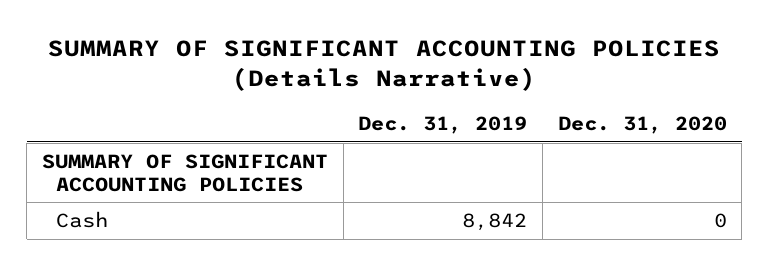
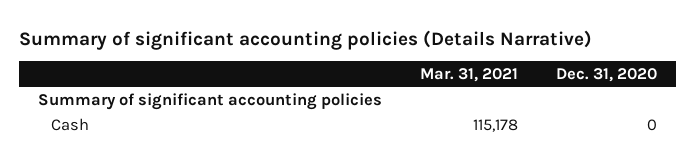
[48,40,721,91] SUMMARY OF SIGNIFICANT ACCOUNTING POLICIES (Details Narrative) -> [19,29,593,50] Summary of significant accounting policies (Details Narrative)
[358,115,528,134] Dec. 31, 2019 -> none
none -> [420,67,519,82] Mar. 31, 2021
[41,154,328,192] SUMMARY OF SIGNIFICANT ACCOUNTING POLICIES -> [38,92,383,110] Summary of significant accounting policies

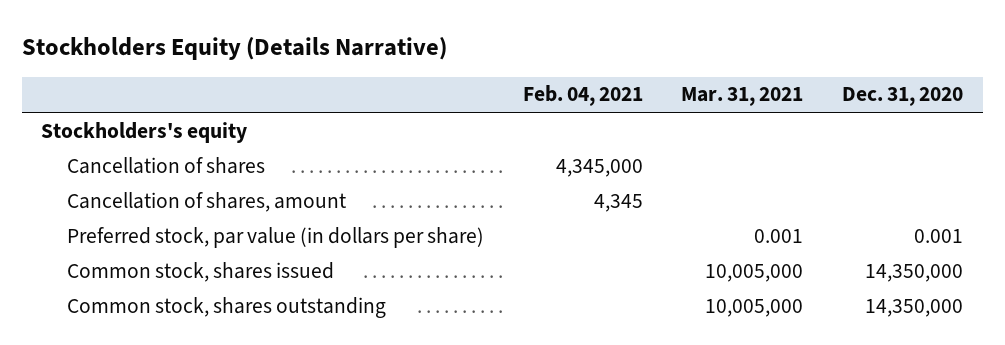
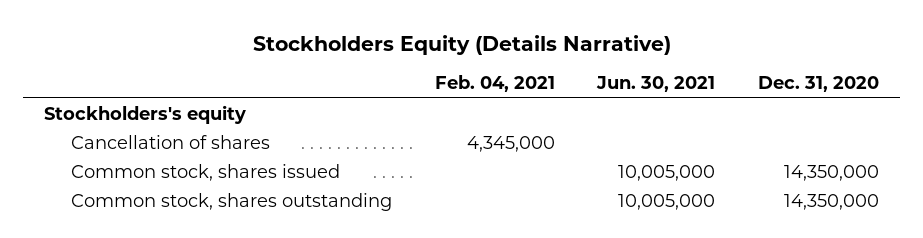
[681,87,804,107] Mar. 31, 2021 -> none
none -> [596,76,716,93] Jun. 30, 2021
[66,191,346,212] Cancellation of shares, amount -> none
[66,226,484,248] Preferred stock, par value (in dollars per share) -> none

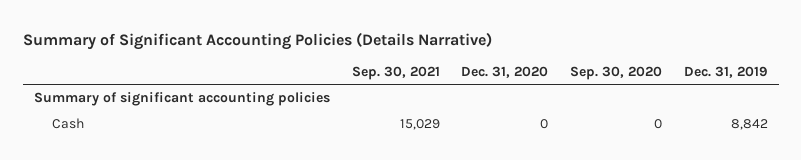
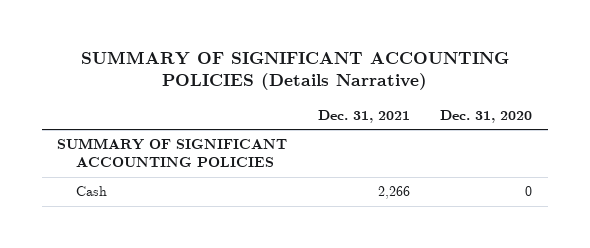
[22,31,492,50] Summary of Significant Accounting Policies (Details Narrative) -> [80,51,509,91] SUMMARY OF SIGNIFICANT ACCOUNTING POLICIES (Details Narrative)
[351,65,440,80] Sep. 30, 2021 -> none
[569,65,662,80] Sep. 30, 2020 -> none
[683,65,768,78] Dec. 31, 2019 -> none
none -> [317,109,410,123] Dec. 31, 2021
[33,92,330,107] Summary of significant accounting policies -> [57,138,288,168] SUMMARY OF SIGNIFICANT ACCOUNTING POLICIES

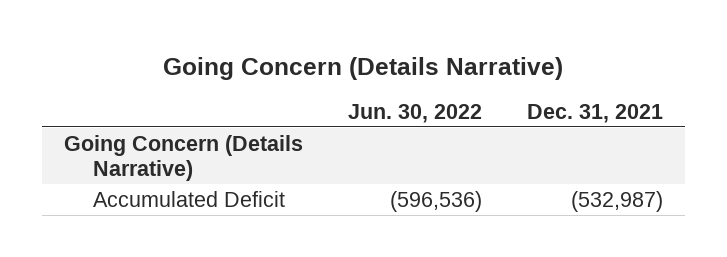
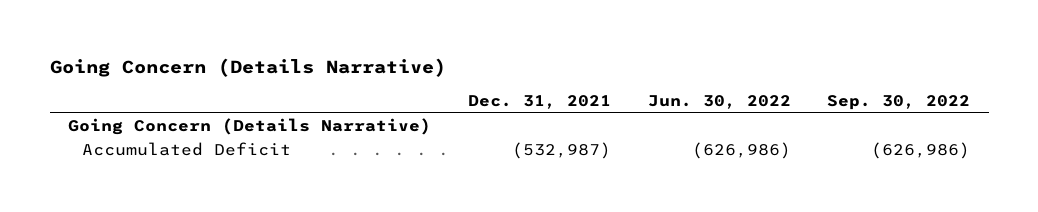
none -> [827,95,971,111] Sep. 30, 2022
[389,190,482,212] (596,536) -> [691,142,791,160] (626,986)

